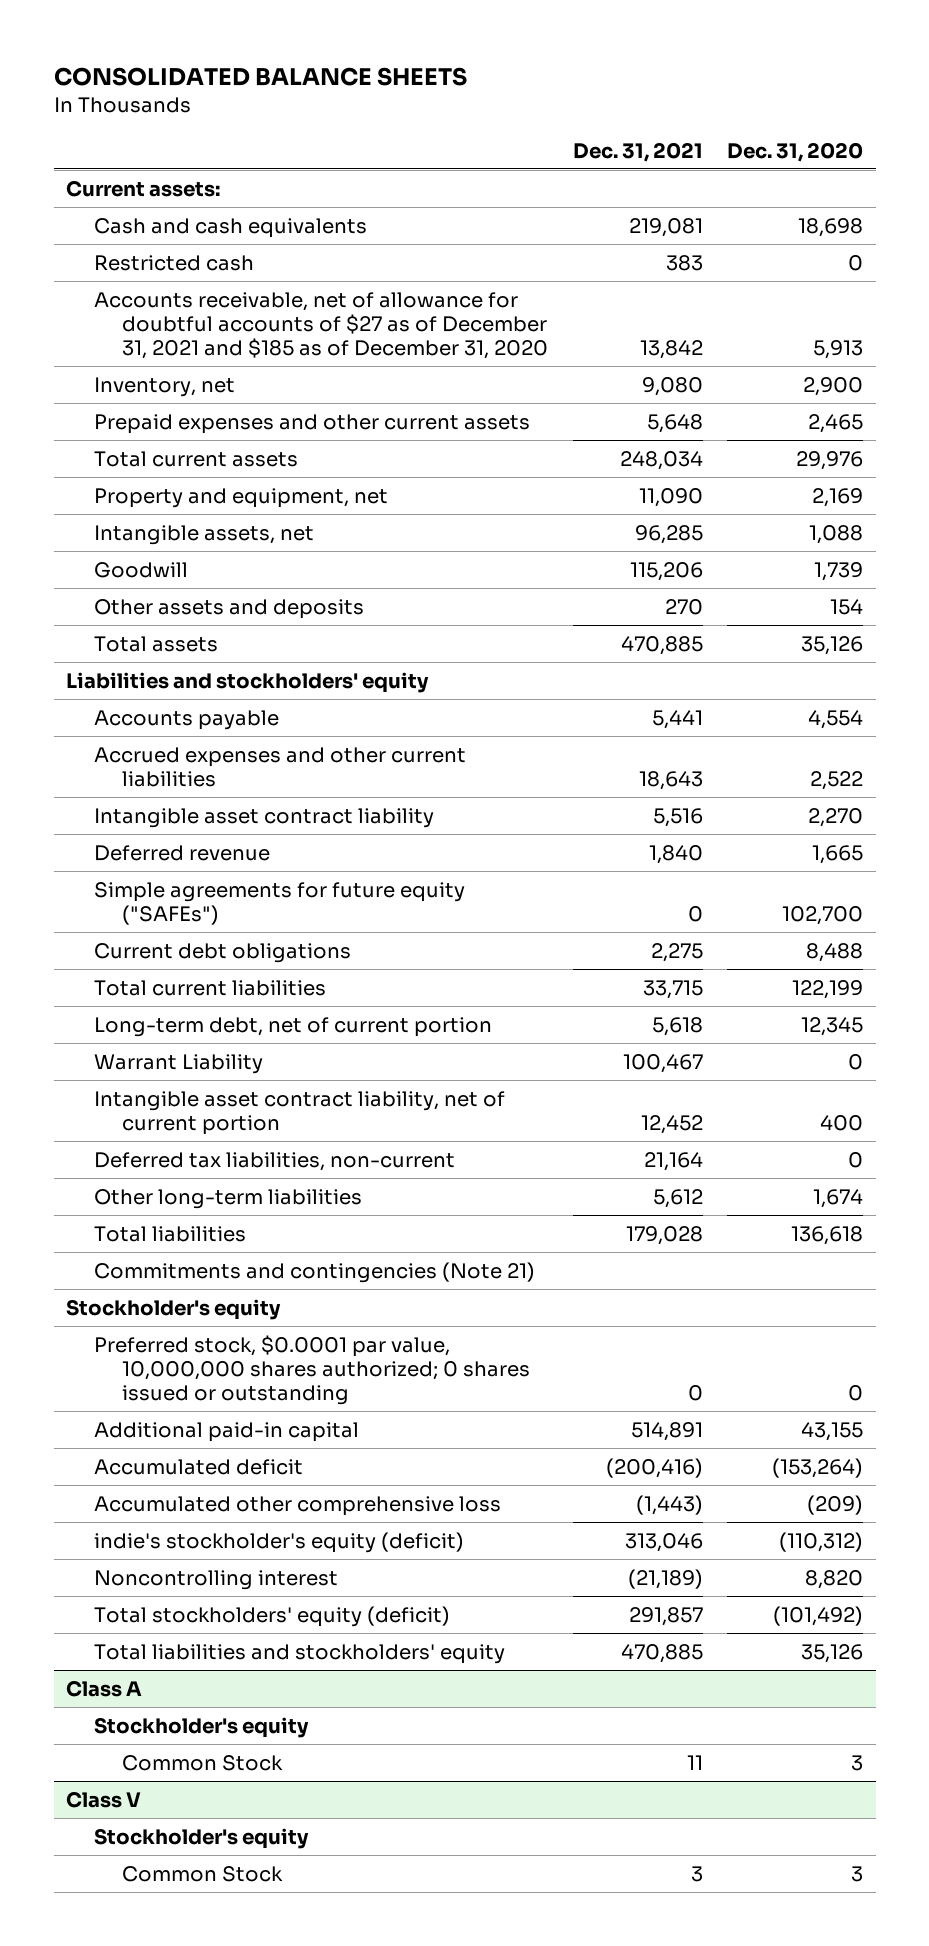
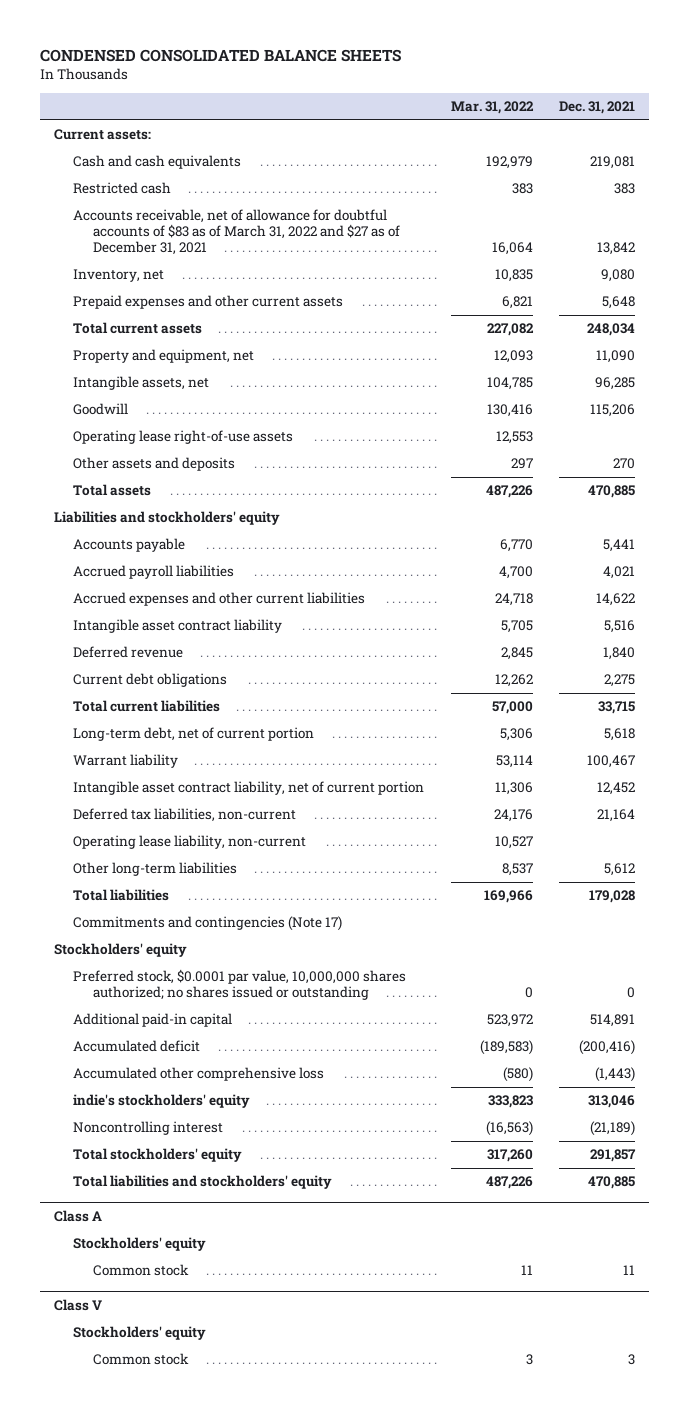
[53,66,467,86] CONSOLIDATED BALANCE SHEETS -> [40,49,402,63] CONDENSED CONSOLIDATED BALANCE SHEETS
[727,141,864,162] Dec. 31, 2020 -> none
none -> [450,101,534,115] Mar. 31, 2022
[94,291,549,360] Accounts receivable, net of allowance for doubtful accounts of $27 as of December 31, 2021 and $185 as of December 31, 2020 -> [73,209,400,256] Accounts receivable, net of allowance for doubtful accounts of $83 as of March 31, 2022 and $27 as of December 31, 2021
none -> [73,430,294,445] Operating lease right-of-use assets
none -> [73,565,235,580] Accrued payroll liabilities
[638,770,703,790] 18,643 -> [596,593,636,607] 14,622
[94,881,466,925] Simple agreements for future equity ("SAFEs") -> none
[94,1053,264,1074] Warrant Liability -> [73,754,179,769] Warrant liability
none -> [73,835,307,850] Operating lease liability, non-current
[94,1261,536,1283] Commitments and contingencies (Note 21) -> [73,916,343,932] Commitments and contingencies (Note 17)
[65,1298,281,1320] Stockholder's equity -> [53,943,187,958] Stockholders' equity
[94,1334,531,1406] Preferred stock, $0.0001 par value, 10,000,000 shares authorized; 0 shares issued or outstanding -> [73,969,407,1001] Preferred stock, $0.0001 par value, 10,000,000 shares authorized; no shares issued or outstanding
[94,1531,465,1553] indie's stockholder's equity (deficit) -> [73,1094,251,1109] indie's stockholders' equity
[94,1605,451,1627] Total stockholders' equity (deficit) -> [73,1148,243,1163] Total stockholders' equity
[94,1716,310,1738] Stockholder's equity -> [73,1237,207,1252] Stockholders' equity
[122,1754,284,1771] Common Stock -> [92,1264,189,1277] Common stock
[94,1827,310,1849] Stockholder's equity -> [73,1326,207,1341] Stockholders' equity
[122,1865,284,1882] Common Stock -> [92,1353,189,1366] Common stock

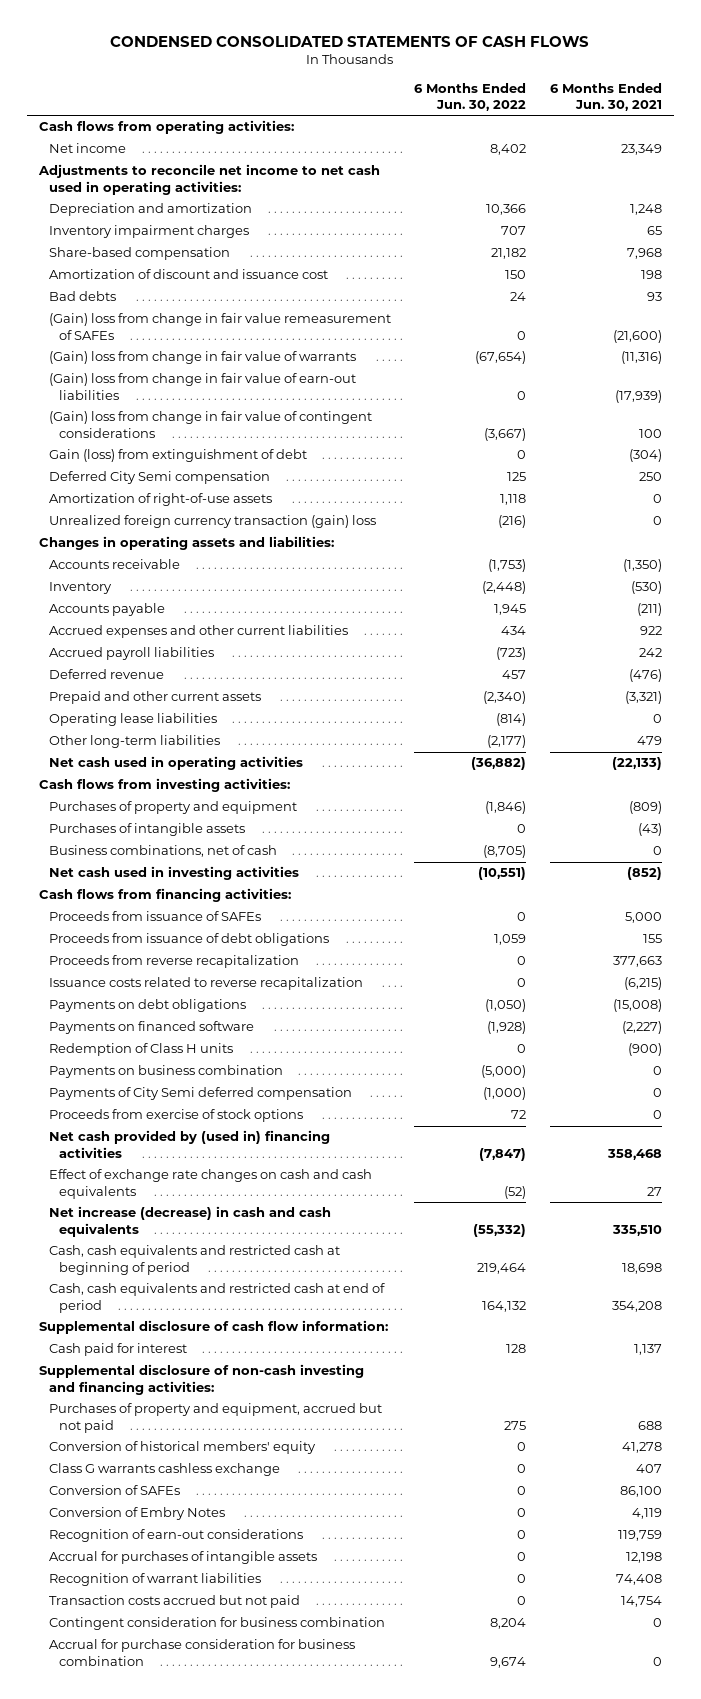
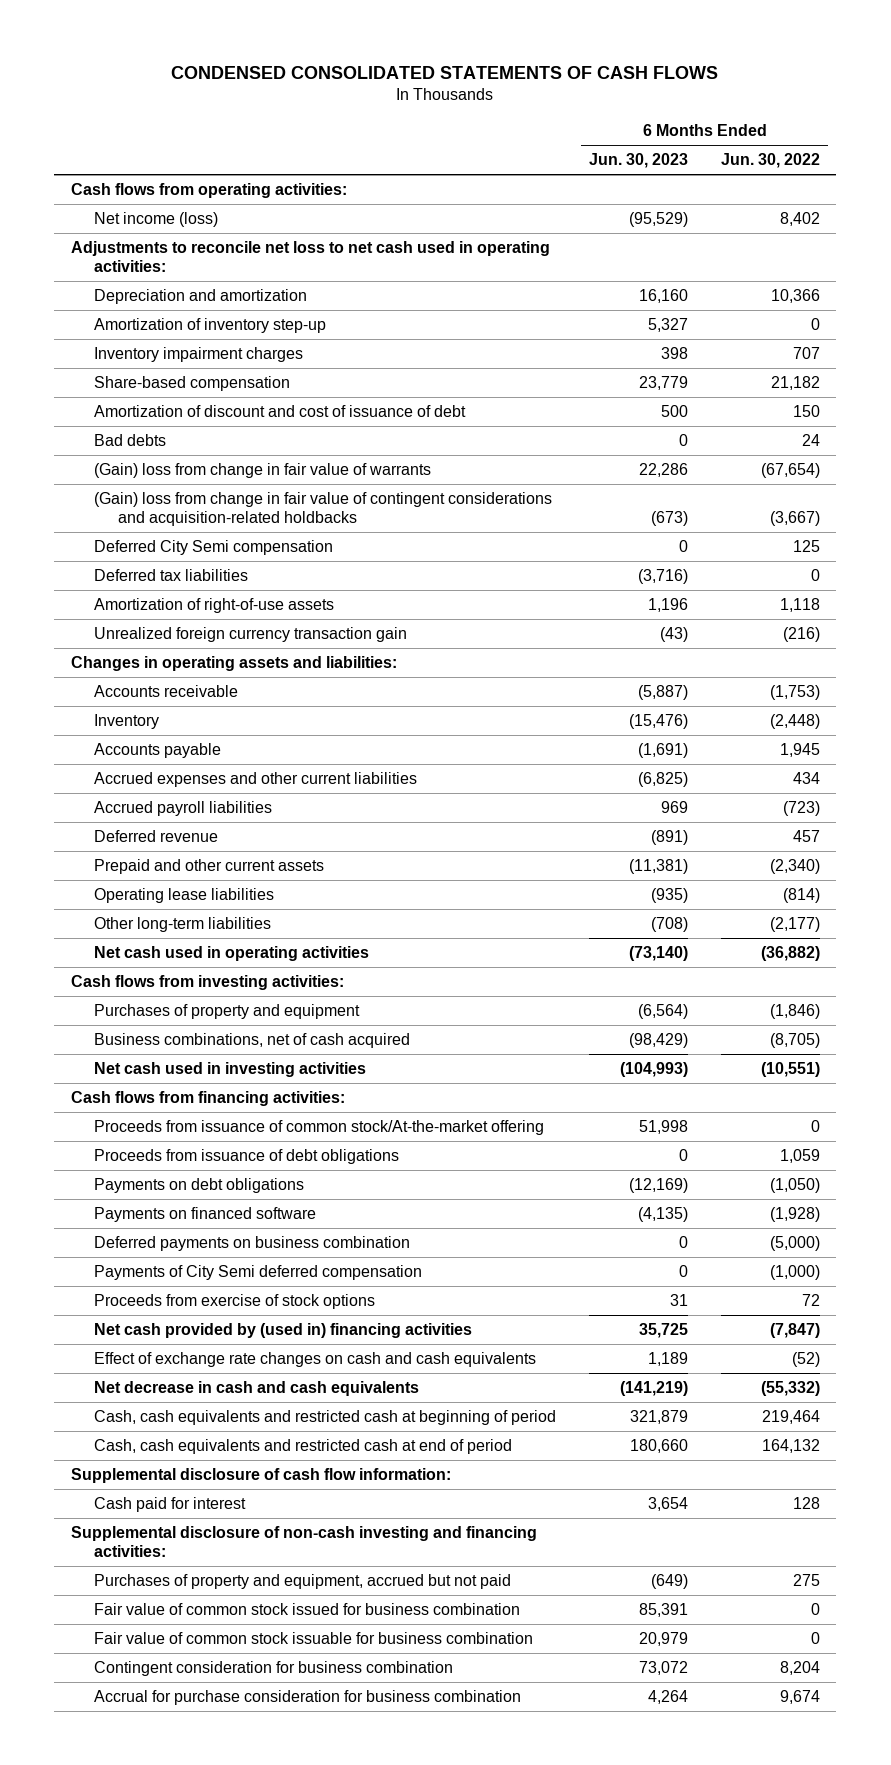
[549,82,662,112] 6 Months Ended Jun. 30, 2021 -> none
none -> [589,153,689,169] Jun. 30, 2023
[48,143,126,154] Net income -> [94,211,219,227] Net income (loss)
[37,164,380,195] Adjustments to reconcile net income to net cash used in operating activities: -> [70,240,550,272] Adjustments to reconcile net loss to net cash used in operating activities:
none -> [94,317,327,333] Amortization of inventory step-up
[48,269,328,280] Amortization of discount and issuance cost -> [94,404,467,417] Amortization of discount and cost of issuance of debt
[48,313,391,340] (Gain) loss from change in fair value remeasurement of SAFEs -> none
[48,373,356,400] (Gain) loss from change in fair value of earn-out liabilities -> none
[48,449,307,463] Gain (loss) from extinguishment of debt -> none
[48,411,372,438] (Gain) loss from change in fair value of contingent considerations -> [94,491,553,526] (Gain) loss from change in fair value of contingent considerations and acquisition-related holdbacks
none -> [94,568,249,581] Deferred tax liabilities
[48,515,376,529] Unrealized foreign currency transaction (gain) loss -> [94,626,408,642] Unrealized foreign currency transaction gain
[48,823,245,837] Purchases of intangible assets -> none
[48,845,277,858] Business combinations, net of cash -> [94,1032,411,1048] Business combinations, net of cash acquired
[48,911,261,922] Proceeds from issuance of SAFEs -> none
none -> [94,1119,545,1135] Proceeds from issuance of common stock/At-the-market offering
[48,955,299,969] Proceeds from reverse recapitalization -> none
[48,977,363,991] Issuance costs related to reverse recapitalization -> none
[48,1043,233,1057] Redemption of Class H units -> none
[48,1065,283,1079] Payments on business combination -> [94,1235,411,1251] Deferred payments on business combination
[48,1206,331,1237] Net increase (decrease) in cash and cash equivalents -> [94,1380,420,1396] Net decrease in cash and cash equivalents
[48,1441,316,1455] Conversion of historical members' equity -> none
[48,1463,280,1477] Class G warrants cashless exchange -> none
[48,1485,180,1496] Conversion of SAFEs -> none
[48,1507,225,1521] Conversion of Embry Notes -> none
[48,1529,303,1543] Recognition of earn-out considerations -> none
[48,1551,317,1565] Accrual for purchases of intangible assets -> none
[48,1573,261,1587] Recognition of warrant liabilities -> none
[48,1595,300,1609] Transaction costs accrued but not paid -> none
none -> [94,1602,521,1615] Fair value of common stock issued for business combination
none -> [94,1631,534,1644] Fair value of common stock issuable for business combination

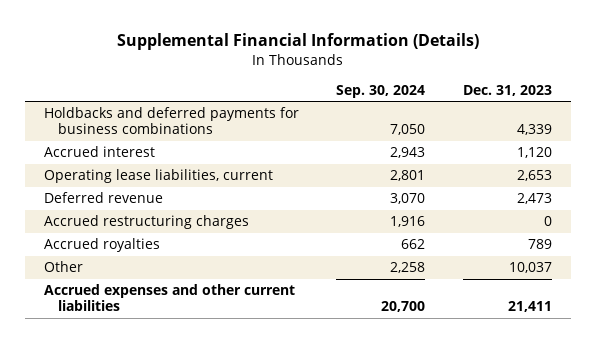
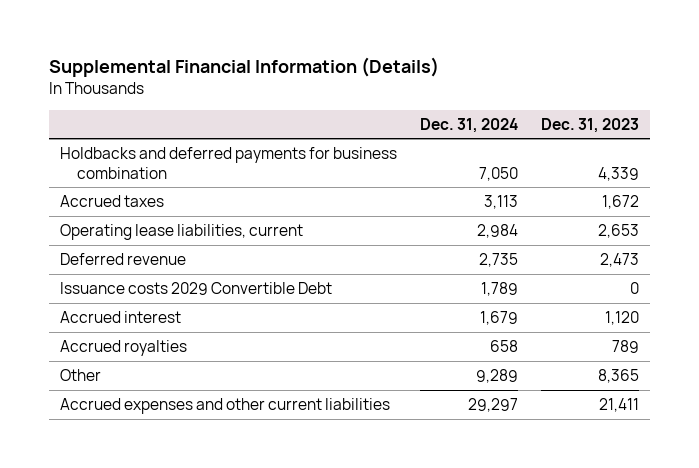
[336,84,426,98] Sep. 30, 2024 -> none
none -> [419,117,518,133] Dec. 31, 2024
[43,107,299,135] Holdbacks and deferred payments for business combinations -> [59,147,397,179] Holdbacks and deferred payments for business combination
none -> [59,195,164,208] Accrued taxes
[43,215,249,230] Accrued restructuring charges -> none
none -> [59,282,332,296] Issuance costs 2029 Convertible Debt
[43,146,155,158] Accrued interest -> [59,311,181,324] Accrued interest
[508,262,552,274] 10,037 -> [597,369,639,384] 8,365

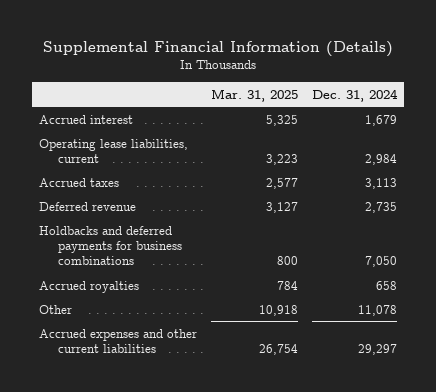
[540,117,639,133] Dec. 31, 2023 -> none
none -> [210,88,298,102] Mar. 31, 2025
[59,147,397,179] Holdbacks and deferred payments for business combination -> none
[59,311,181,324] Accrued interest -> [38,114,133,124] Accrued interest
[59,195,164,208] Accrued taxes -> [38,177,119,187] Accrued taxes
[59,282,332,296] Issuance costs 2029 Convertible Debt -> none
none -> [38,225,182,265] Holdbacks and deferred payments for business combinations
[475,369,518,384] 9,289 -> [357,304,397,316] 11,078

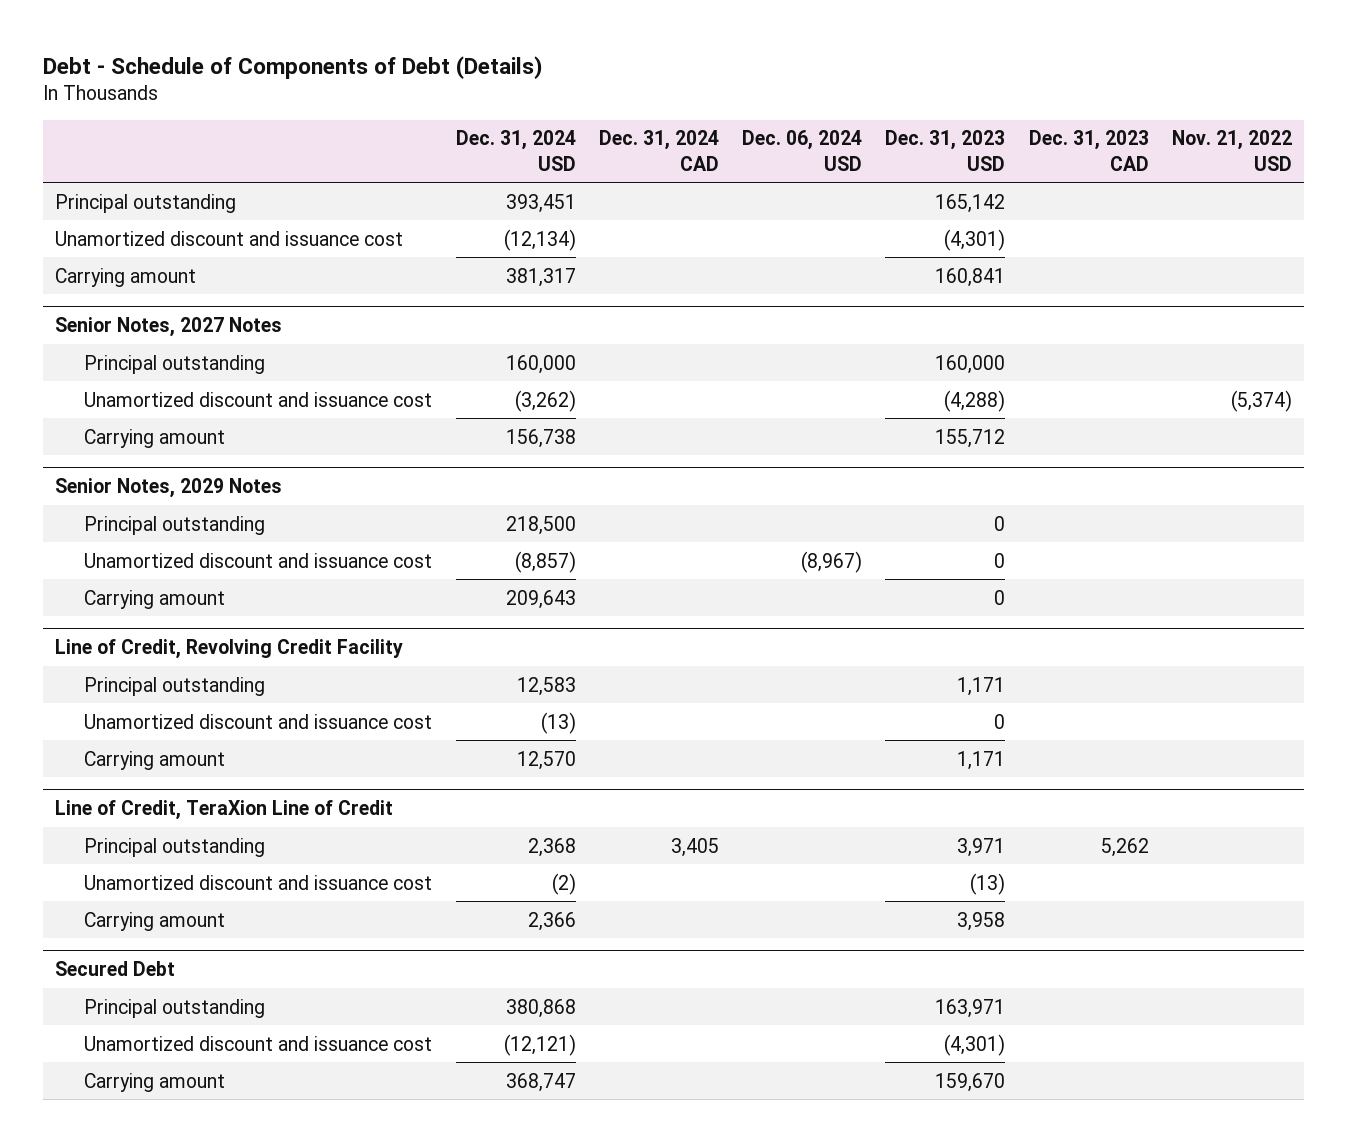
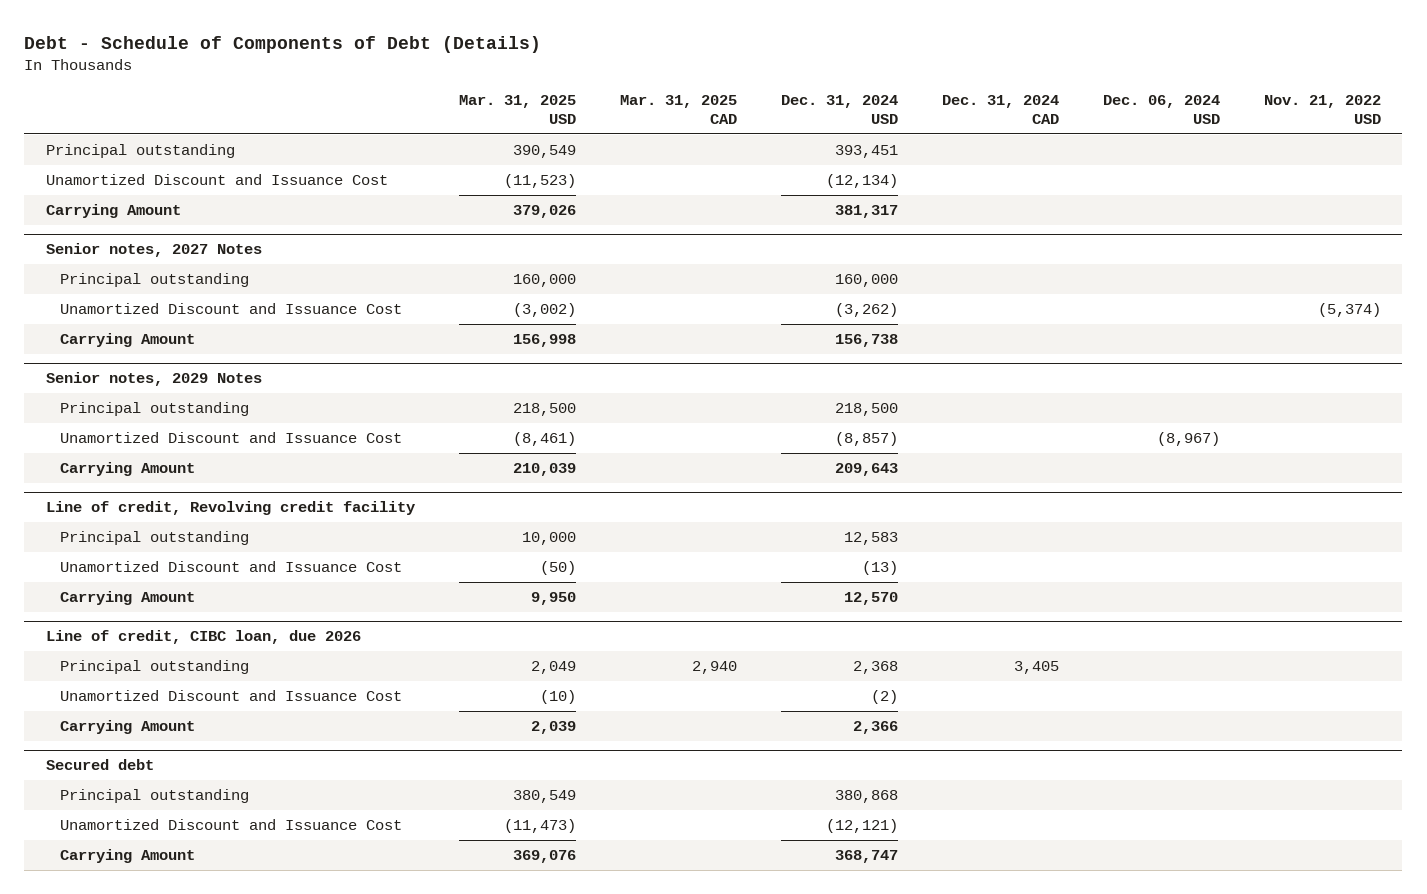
[885,130,1006,171] Dec. 31, 2023 USD -> none
[1028,130,1149,171] Dec. 31, 2023 CAD -> none
none -> [459,95,577,124] Mar. 31, 2025 USD
none -> [619,95,737,124] Mar. 31, 2025 CAD
[54,230,403,246] Unamortized discount and issuance cost -> [46,174,389,186] Unamortized Discount and Issuance Cost
[54,267,196,287] Carrying amount -> [46,204,182,219] Carrying Amount
[54,317,282,338] Senior Notes, 2027 Notes -> [46,243,263,258] Senior notes, 2027 Notes
[84,391,433,407] Unamortized discount and issuance cost -> [59,303,402,315] Unamortized Discount and Issuance Cost
[84,428,226,448] Carrying amount -> [59,333,195,348] Carrying Amount
[54,478,282,499] Senior Notes, 2029 Notes -> [46,372,263,387] Senior notes, 2029 Notes
[84,552,433,568] Unamortized discount and issuance cost -> [59,432,402,444] Unamortized Discount and Issuance Cost
[84,589,226,609] Carrying amount -> [59,462,195,477] Carrying Amount
[54,639,403,660] Line of Credit, Revolving Credit Facility -> [46,501,416,516] Line of credit, Revolving credit facility
[54,800,393,821] Line of Credit, TeraXion Line of Credit -> none
[84,713,433,729] Unamortized discount and issuance cost -> [59,561,402,573] Unamortized Discount and Issuance Cost
[84,750,226,770] Carrying amount -> [59,591,195,606] Carrying Amount
none -> [46,630,362,645] Line of credit, CIBC loan, due 2026
[84,874,433,890] Unamortized discount and issuance cost -> [59,690,402,702] Unamortized Discount and Issuance Cost
[84,911,226,931] Carrying amount -> [59,720,195,735] Carrying Amount
[54,961,175,977] Secured Debt -> [46,759,155,771] Secured debt
[84,1035,433,1051] Unamortized discount and issuance cost -> [59,819,402,831] Unamortized Discount and Issuance Cost
[84,1072,226,1092] Carrying amount -> [59,849,195,864] Carrying Amount

